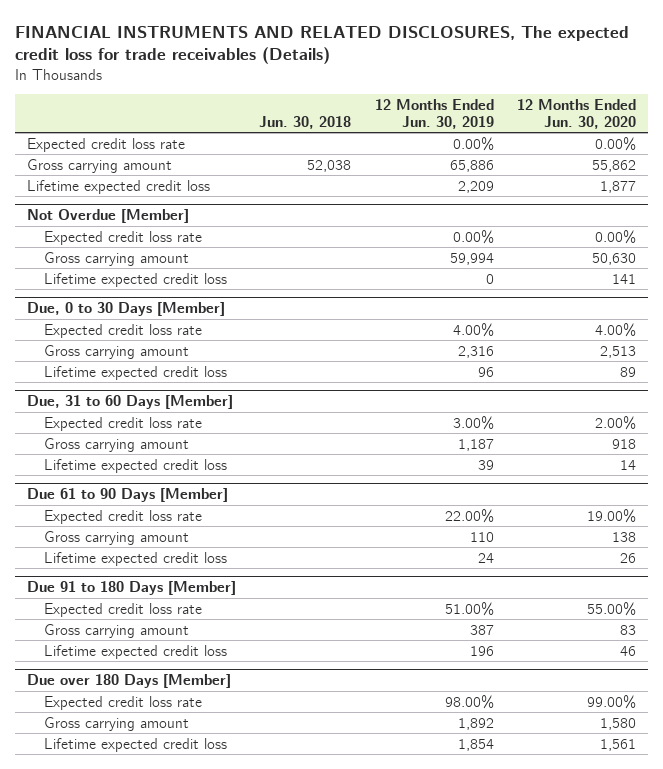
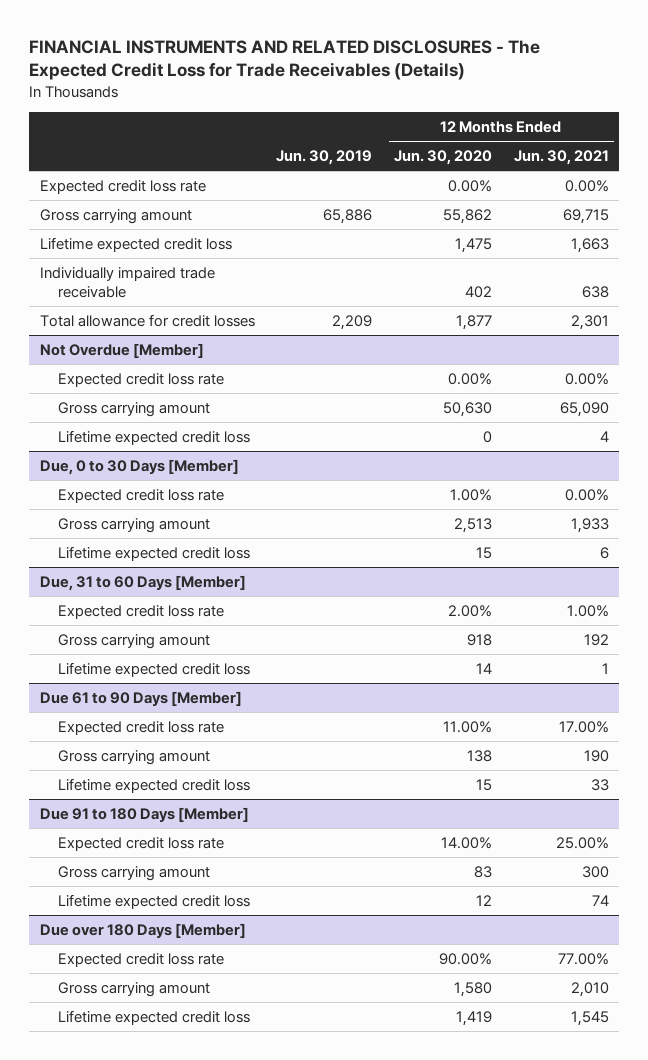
[15,25,630,65] FINANCIAL INSTRUMENTS AND RELATED DISCLOSURES, The expected credit loss for trade receivables (Details) -> [29,39,541,81] FINANCIAL INSTRUMENTS AND RELATED DISCLOSURES - The Expected Credit Loss for Trade Receivables (Details)
[259,115,352,129] Jun. 30, 2018 -> none
[374,98,494,129] 12 Months Ended Jun. 30, 2019 -> none
none -> [276,150,373,166] Jun. 30, 2019
none -> [513,150,609,166] Jun. 30, 2021
[600,180,637,193] 1,877 -> [455,237,493,253] 1,475
none -> [39,266,215,298] Individually impaired trade receivable
none -> [39,313,255,327] Total allowance for credit losses
[612,273,637,284] 141 -> [483,430,493,443] 0
[595,322,637,337] 4.00% -> [450,488,493,501] 1.00%
[620,366,637,377] 89 -> [476,546,493,559] 15
[587,508,637,523] 19.00% -> [443,720,493,733] 11.00%
[620,552,637,563] 26 -> [476,778,493,791] 15
[587,601,637,616] 55.00% -> [441,836,493,849] 14.00%
[620,645,637,656] 46 -> [476,894,493,906] 12
[587,694,637,709] 99.00% -> [439,952,493,965] 90.00%
[600,738,637,751] 1,561 -> [456,1010,493,1026] 1,419

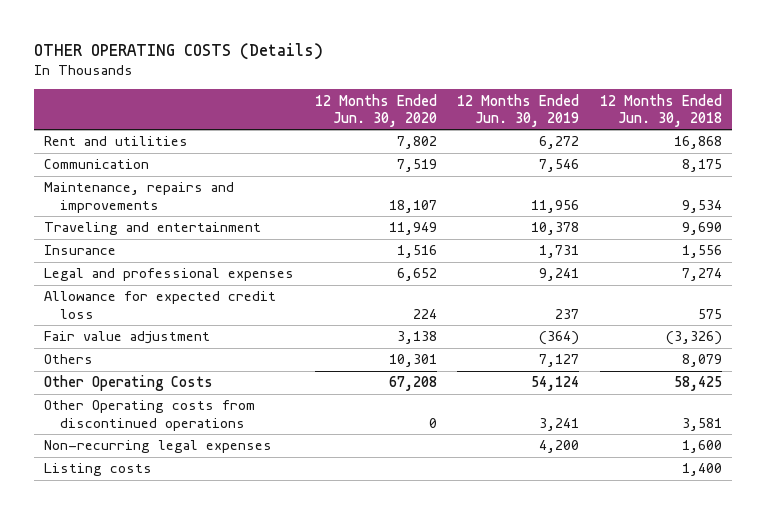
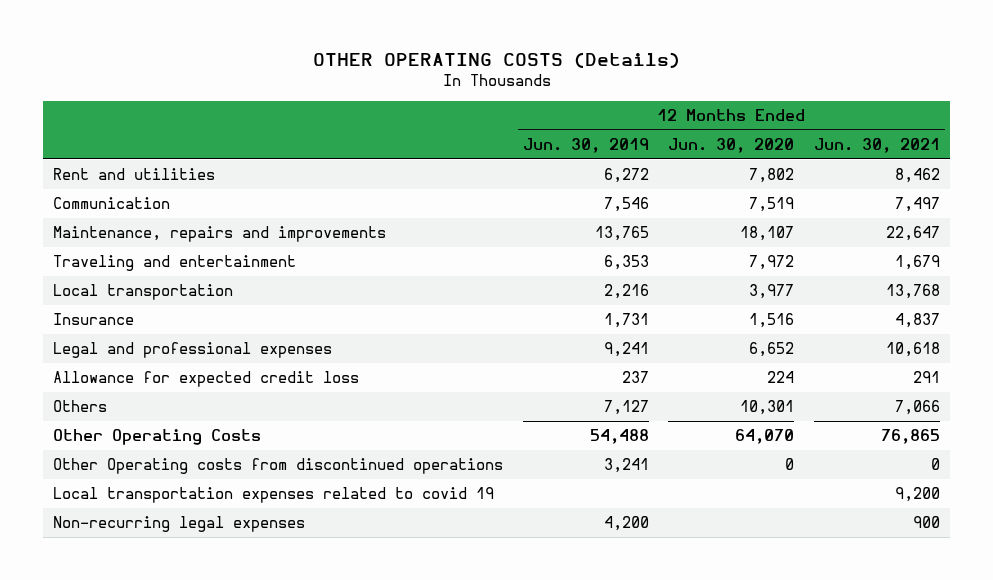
[599,93,722,127] 12 Months Ended Jun. 30, 2018 -> none
none -> [814,137,941,153] Jun. 30, 2021
[531,199,580,213] 11,956 -> [594,225,649,241] 13,765
[388,222,437,236] 11,949 -> [749,254,795,270] 7,972
[531,222,580,236] 10,378 -> [603,254,649,270] 6,353
none -> [52,283,233,300] Local transportation
[43,331,210,345] Fair value adjustment -> none
[388,376,437,392] 67,208 -> [735,428,795,444] 64,070
[531,376,580,392] 54,124 -> [589,428,649,444] 54,488
none -> [52,486,494,503] Local transportation expenses related to covid 19
[43,463,152,477] Listing costs -> none

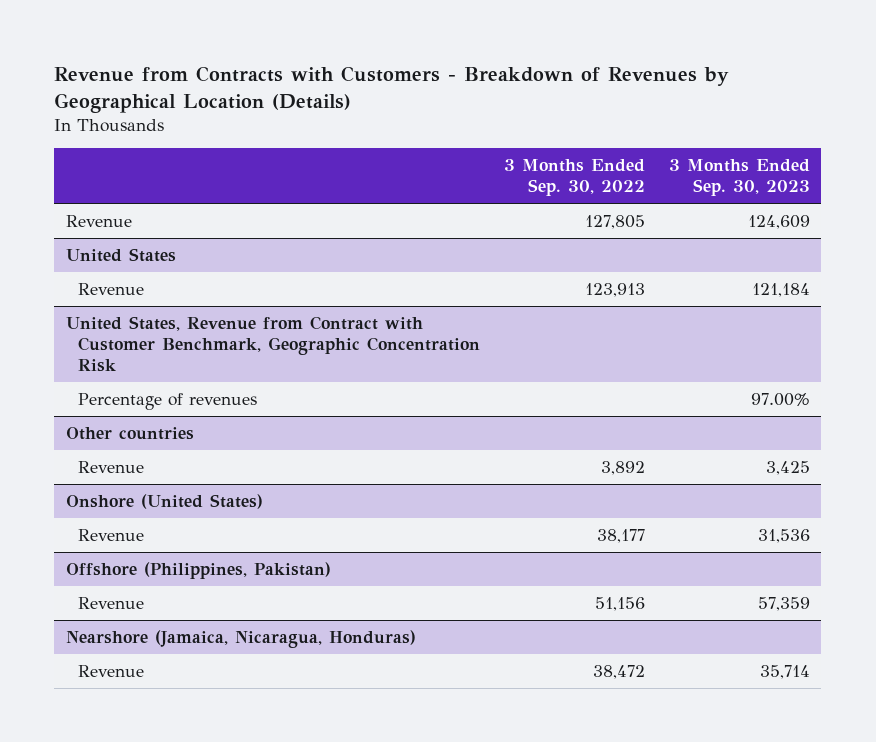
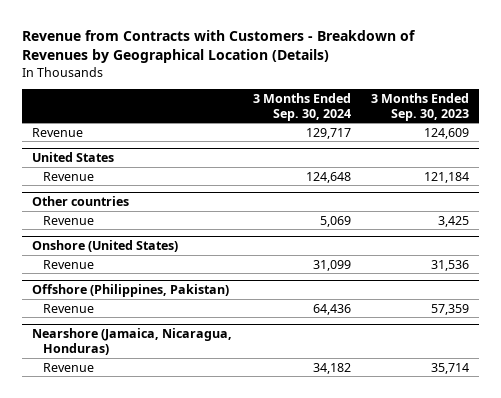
[503,159,645,197] 3 Months Ended Sep. 30, 2022 -> none
none -> [252,92,351,121] 3 Months Ended Sep. 30, 2024
[66,315,481,372] United States, Revenue from Contract with Customer Benchmark, Geographic Concentration Risk -> none
[78,392,258,410] Percentage of revenues -> none

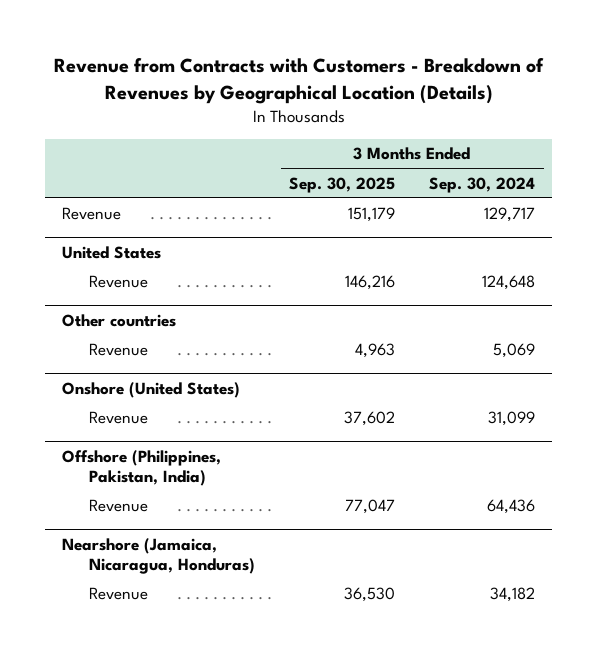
[370,92,469,121] 3 Months Ended Sep. 30, 2023 -> none
none -> [289,176,396,193] Sep. 30, 2025
[32,284,230,298] Offshore (Philippines, Pakistan) -> [62,450,222,487] Offshore (Philippines, Pakistan, India)

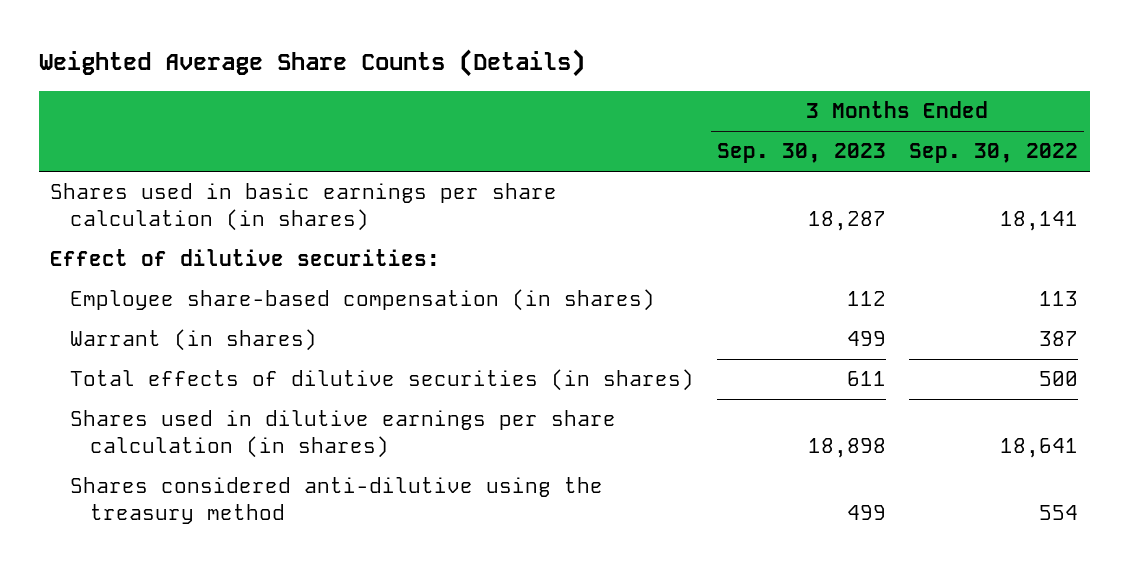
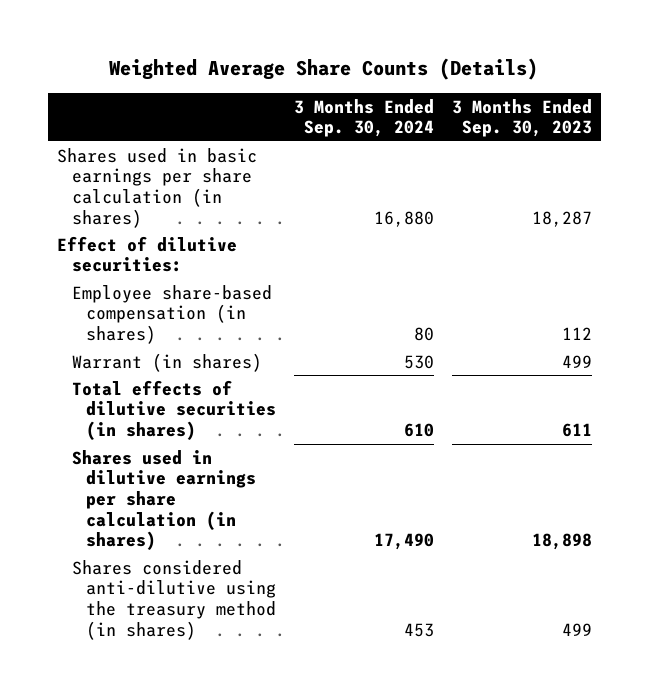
[908,143,1078,164] Sep. 30, 2022 -> none
none -> [294,98,435,138] 3 Months Ended Sep. 30, 2024
[69,477,603,524] Shares considered anti-dilutive using the treasury method -> [71,559,277,640] Shares considered anti-dilutive using the treasury method (in shares)

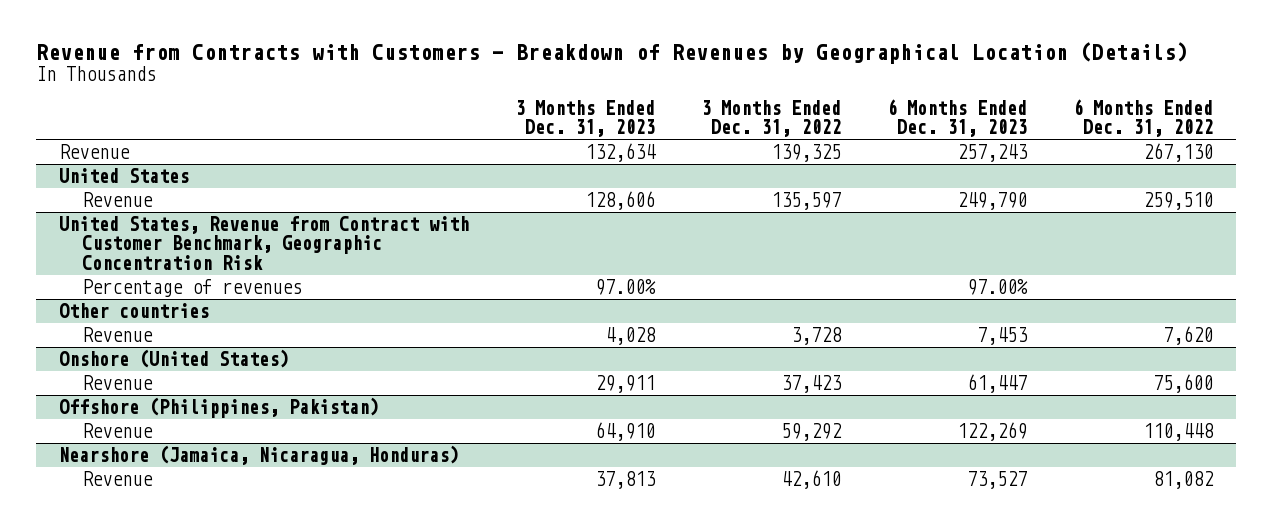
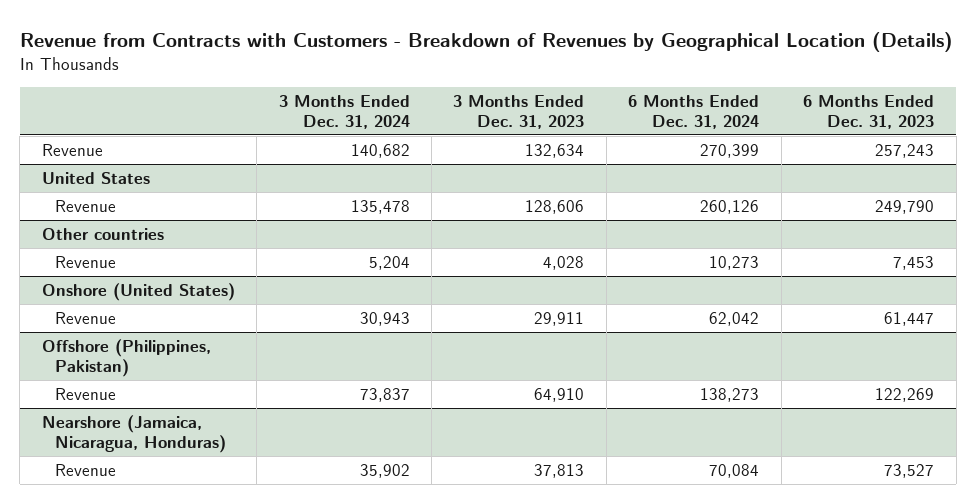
[701,100,842,138] 3 Months Ended Dec. 31, 2022 -> none
[1073,99,1214,138] 6 Months Ended Dec. 31, 2022 -> none
none -> [278,94,410,129] 3 Months Ended Dec. 31, 2024
none -> [628,94,760,129] 6 Months Ended Dec. 31, 2024
[58,216,469,270] United States, Revenue from Contract with Customer Benchmark, Geographic Concentration Risk -> none
[81,279,302,298] Percentage of revenues -> none

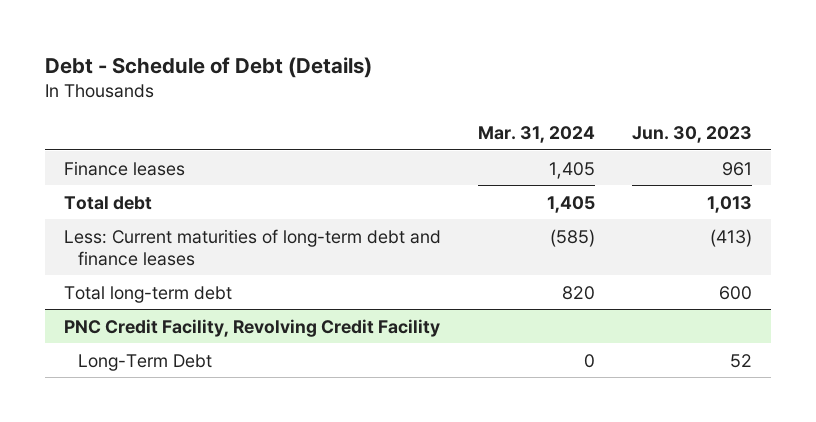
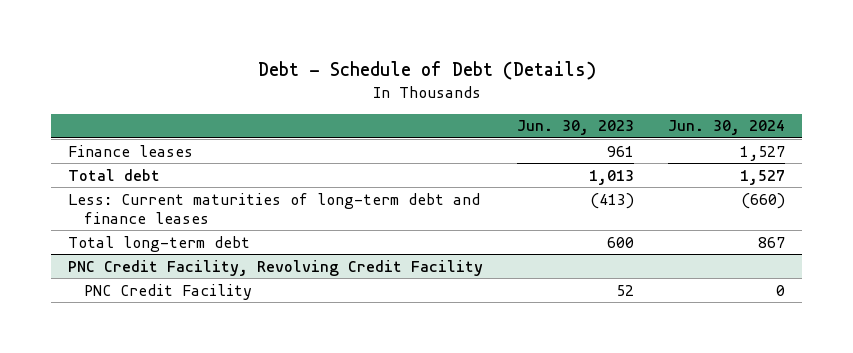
[477,126,595,144] Mar. 31, 2024 -> none
none -> [668,120,786,136] Jun. 30, 2024
[77,353,212,371] Long-Term Debt -> [84,283,253,300] PNC Credit Facility

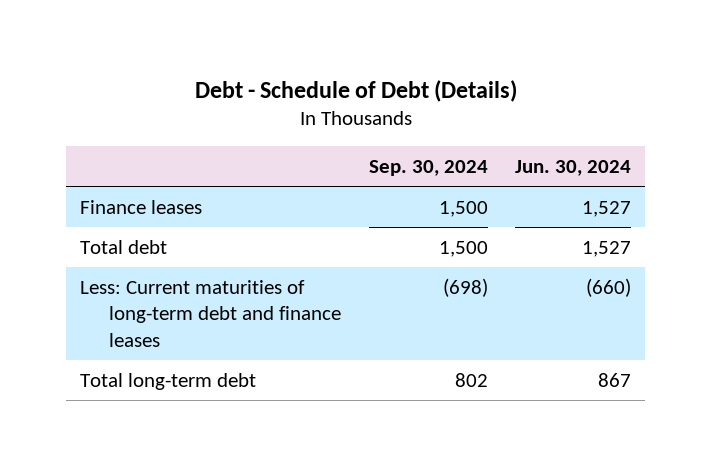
[517,120,635,136] Jun. 30, 2023 -> none
none -> [368,159,488,176] Sep. 30, 2024
[68,259,484,276] PNC Credit Facility, Revolving Credit Facility -> none
[84,283,253,300] PNC Credit Facility -> none

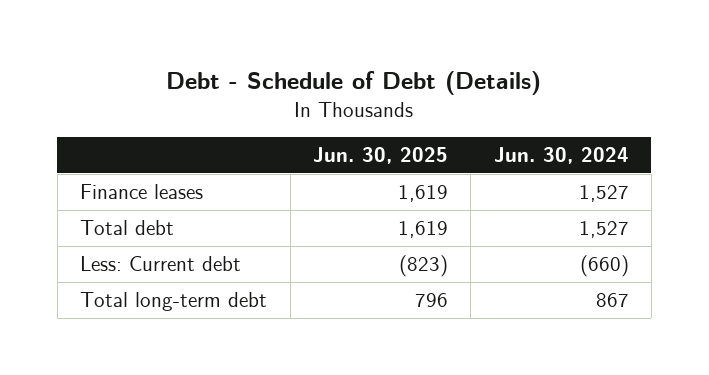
[368,159,488,176] Sep. 30, 2024 -> none
none -> [312,147,448,165] Jun. 30, 2025
[79,279,341,347] Less: Current maturities of long-term debt and finance leases -> [80,256,242,272] Less: Current debt

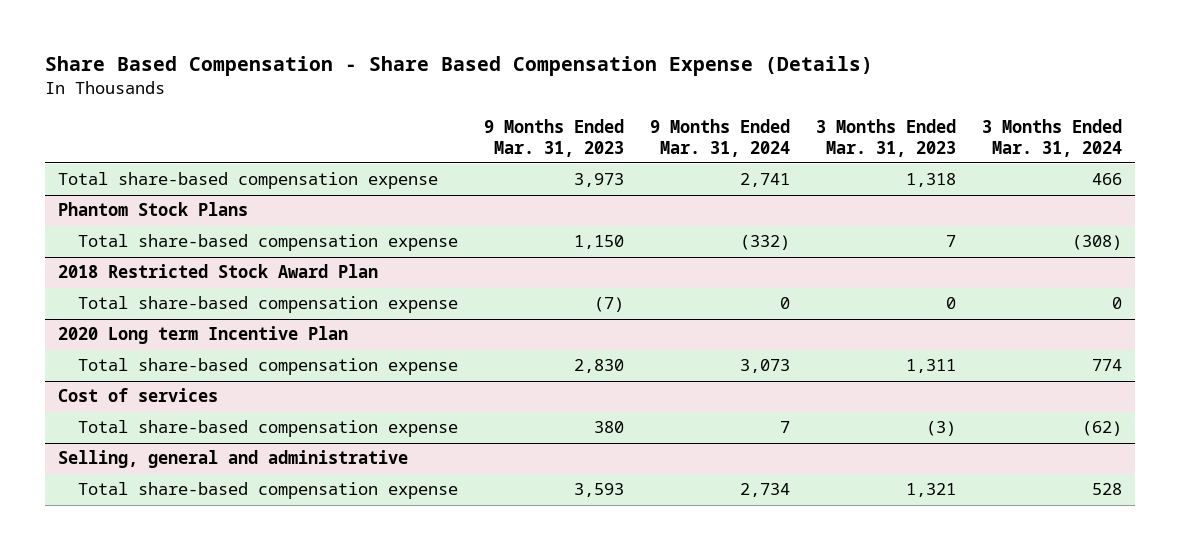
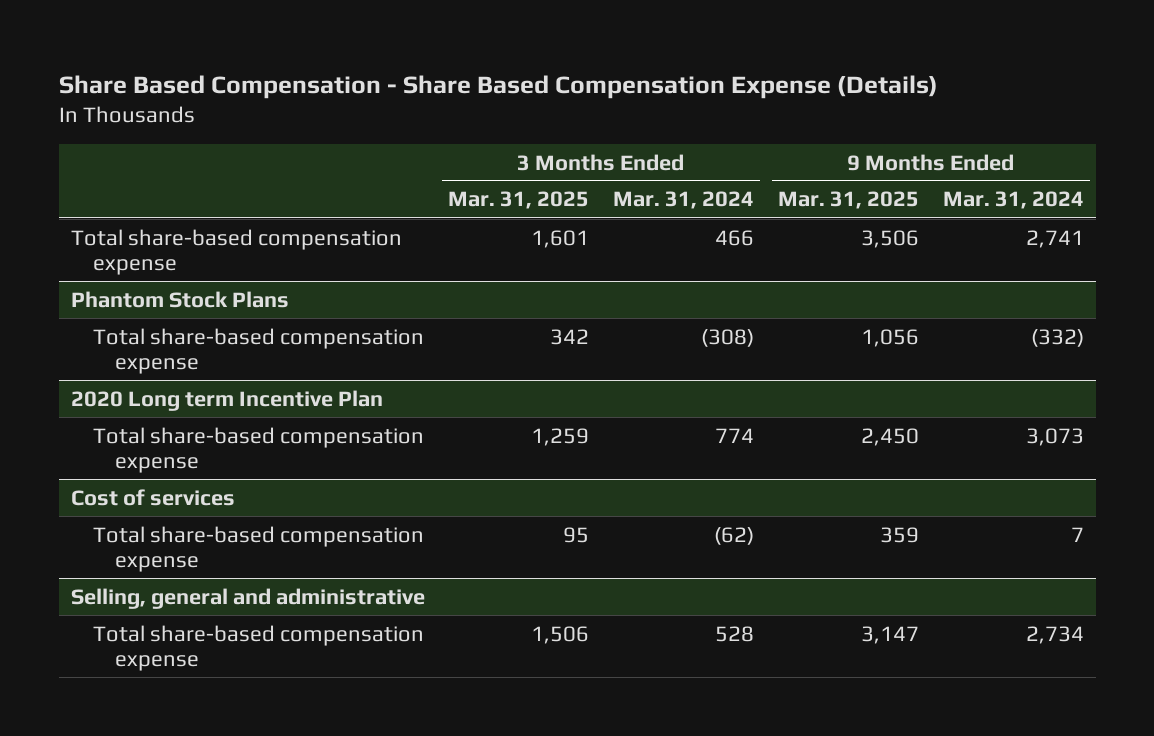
[484,118,625,157] 9 Months Ended Mar. 31, 2023 -> none
[816,118,957,157] 3 Months Ended Mar. 31, 2023 -> none
none -> [448,191,590,210] Mar. 31, 2025
none -> [777,191,919,210] Mar. 31, 2025
[58,264,379,279] 2018 Restricted Stock Award Plan -> none
[77,296,458,314] Total share-based compensation expense -> none

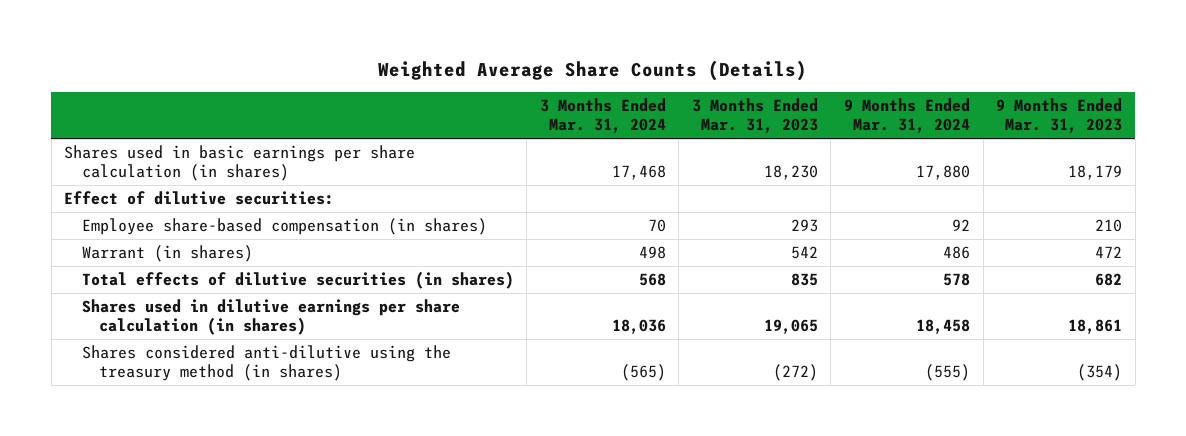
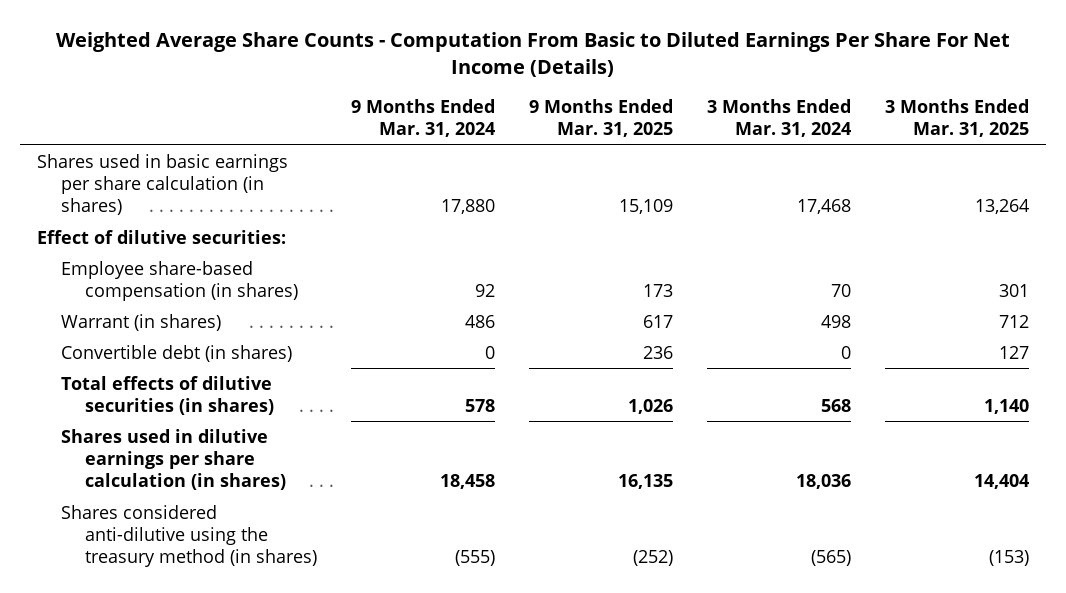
[378,59,808,81] Weighted Average Share Counts (Details) -> [56,31,1011,77] Weighted Average Share Counts - Computation From Basic to Diluted Earnings Per Share For Net Income (Details)
[691,98,818,134] 3 Months Ended Mar. 31, 2023 -> none
[996,98,1123,134] 9 Months Ended Mar. 31, 2023 -> none
none -> [529,99,674,138] 9 Months Ended Mar. 31, 2025
none -> [885,99,1030,138] 3 Months Ended Mar. 31, 2025
none -> [61,344,293,362] Convertible debt (in shares)

